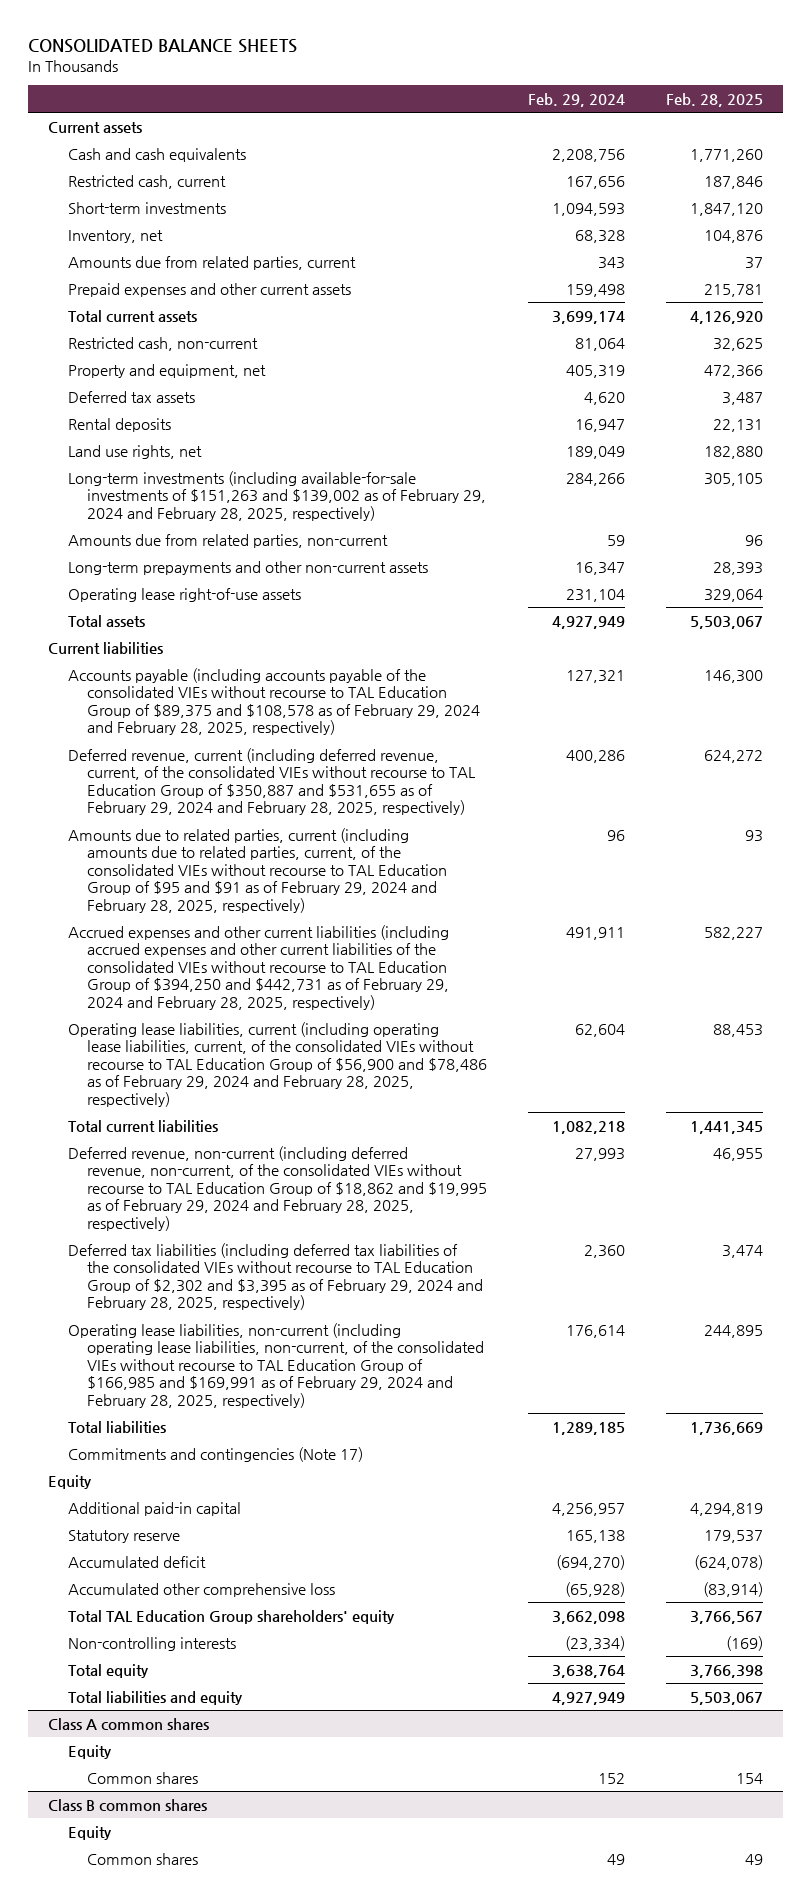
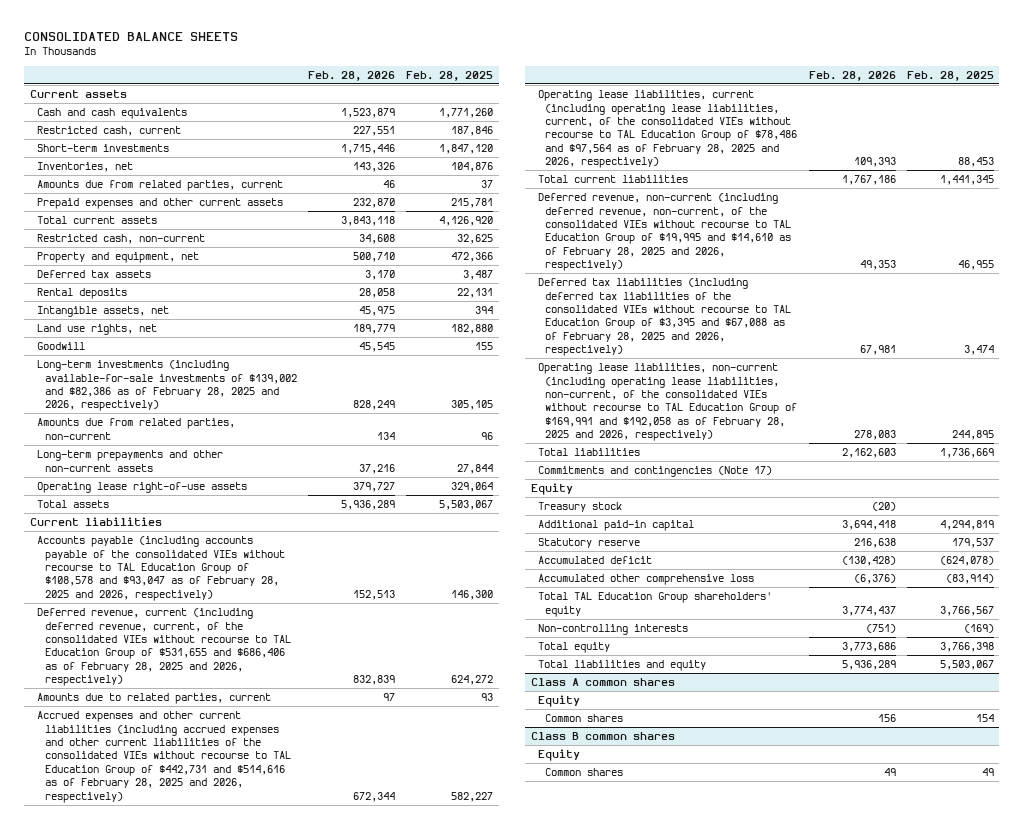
[527,92,625,107] Feb. 29, 2024 -> none
none -> [307,70,395,81] Feb. 28, 2026
[67,229,163,243] Inventory, net -> [37,162,134,173] Inventories, net
none -> [37,306,170,318] Intangible assets, net
none -> [37,342,86,351] Goodwill
[67,470,487,521] Long-term investments (including available-for-sale investments of $151,263 and $139,002 as of February 29, 2024 and February 28, 2025, respectively) -> [37,360,297,412] Long-term investments (including available-for-sale investments of $139,002 and $82,386 as of February 28, 2025 and 2026, respectively)
[712,561,763,575] 28,393 -> [457,463,494,474] 27,844
[67,667,481,736] Accounts payable (including accounts payable of the consolidated VIEs without recourse to TAL Education Group of $89,375 and $108,578 as of February 29, 2024 and February 28, 2025, respectively) -> [37,536,285,601] Accounts payable (including accounts payable of the consolidated VIEs without recourse to TAL Education Group of $108,578 and $93,047 as of February 28, 2025 and 2026, respectively)
[67,747,477,816] Deferred revenue, current (including deferred revenue, current, of the consolidated VIEs without recourse to TAL Education Group of $350,887 and $531,655 as of February 29, 2024 and February 28, 2025, respectively) -> [37,608,291,687] Deferred revenue, current (including deferred revenue, current, of the consolidated VIEs without recourse to TAL Education Group of $531,655 and $686,406 as of February 28, 2025 and 2026, respectively)
[67,827,448,913] Amounts due to related parties, current (including amounts due to related parties, current, of the consolidated VIEs without recourse to TAL Education Group of $95 and $91 as of February 29, 2024 and February 28, 2025, respectively) -> [37,693,272,705] Amounts due to related parties, current
[67,924,450,1010] Accrued expenses and other current liabilities (including accrued expenses and other current liabilities of the consolidated VIEs without recourse to TAL Education Group of $394,250 and $442,731 as of February 29, 2024 and February 28, 2025, respectively) -> [37,711,291,803] Accrued expenses and other current liabilities (including accrued expenses and other current liabilities of the consolidated VIEs without recourse to TAL Education Group of $442,731 and $514,616 as of February 28, 2025 and 2026, respectively)
[67,1021,488,1107] Operating lease liabilities, current (including operating lease liabilities, current, of the consolidated VIEs without recourse to TAL Education Group of $56,900 and $78,486 as of February 29, 2024 and February 28, 2025, respectively) -> [538,90,798,169] Operating lease liabilities, current (including operating lease liabilities, current, of the consolidated VIEs without recourse to TAL Education Group of $78,486 and $97,564 as of February 28, 2025 and 2026, respectively)
[67,1145,488,1231] Deferred revenue, non-current (including deferred revenue, non-current, of the consolidated VIEs without recourse to TAL Education Group of $18,862 and $19,995 as of February 29, 2024 and February 28, 2025, respectively) -> [538,193,792,272] Deferred revenue, non-current (including deferred revenue, non-current, of the consolidated VIEs without recourse to TAL Education Group of $19,995 and $14,610 as of February 28, 2025 and 2026, respectively)
[67,1242,484,1311] Deferred tax liabilities (including deferred tax liabilities of the consolidated VIEs without recourse to TAL Education Group of $2,302 and $3,395 as of February 29, 2024 and February 28, 2025, respectively) -> [538,278,792,357] Deferred tax liabilities (including deferred tax liabilities of the consolidated VIEs without recourse to TAL Education Group of $3,395 and $67,088 as of February 28, 2025 and 2026, respectively)
[67,1322,485,1408] Operating lease liabilities, non-current (including operating lease liabilities, non-current, of the consolidated VIEs without recourse to TAL Education Group of $166,985 and $169,991 as of February 29, 2024 and February 28, 2025, respectively) -> [538,363,798,442] Operating lease liabilities, non-current (including operating lease liabilities, non-current, of the consolidated VIEs without recourse to TAL Education Group of $169,991 and $192,058 as of February 28, 2025 and 2026, respectively)
none -> [538,502,623,513] Treasury stock

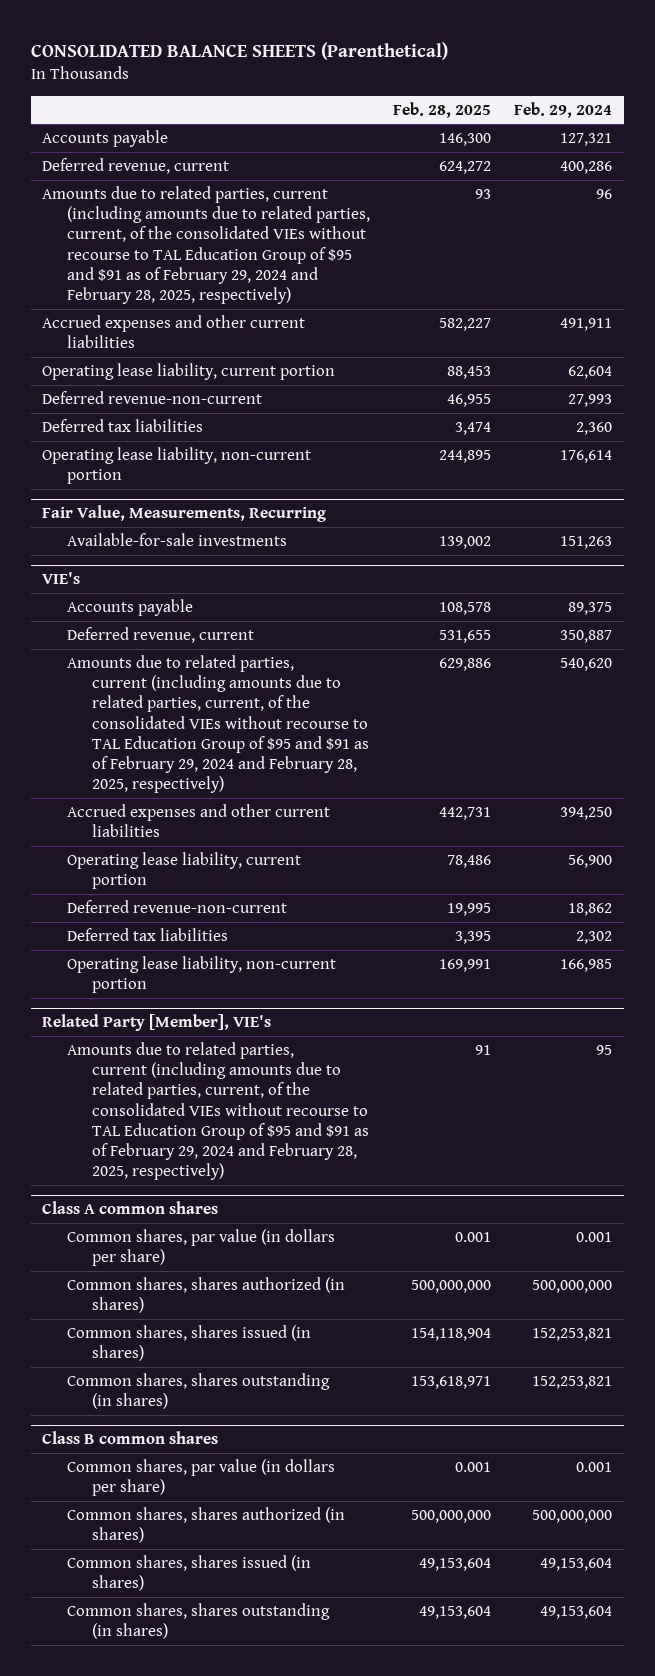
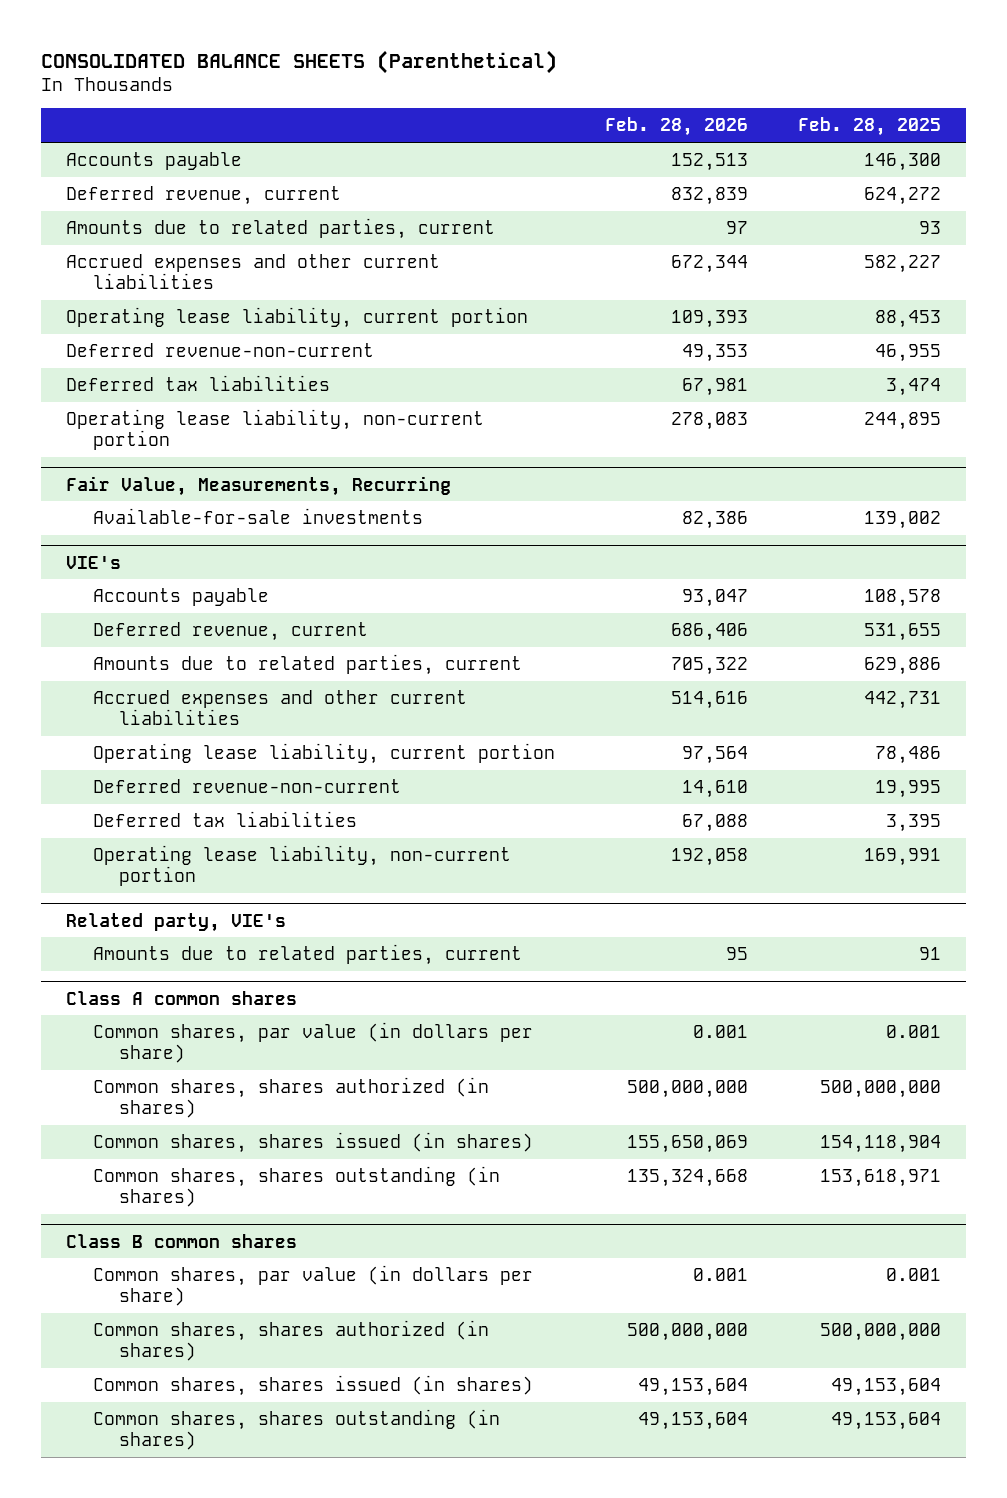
[514,101,613,118] Feb. 29, 2024 -> none
none -> [604,117,748,137] Feb. 28, 2026
[42,186,371,304] Amounts due to related parties, current (including amounts due to related parties, current, of the consolidated VIEs without recourse to TAL Education Group of $95 and $91 as of February 29, 2024 and February 28, 2025, respectively) -> [65,217,495,239] Amounts due to related parties, current
[67,655,370,794] Amounts due to related parties, current (including amounts due to related parties, current, of the consolidated VIEs without recourse to TAL Education Group of $95 and $91 as of February 29, 2024 and February 28, 2025, respectively) -> [92,653,522,675] Amounts due to related parties, current
[42,1014,272,1032] Related Party [Member], VIE's -> [65,912,286,932] Related party, VIE's
[67,1042,370,1181] Amounts due to related parties, current (including amounts due to related parties, current, of the consolidated VIEs without recourse to TAL Education Group of $95 and $91 as of February 29, 2024 and February 28, 2025, respectively) -> [92,943,522,965] Amounts due to related parties, current

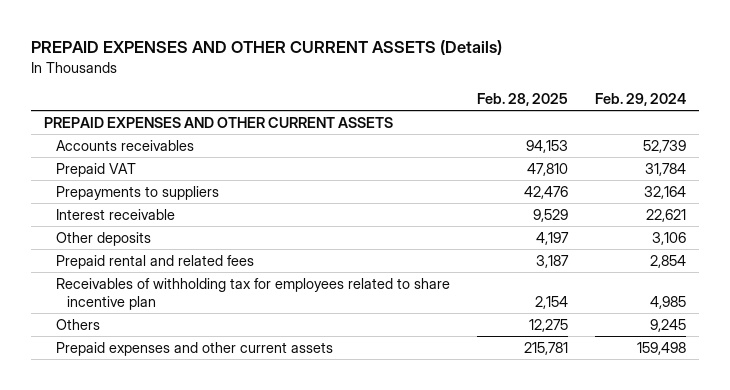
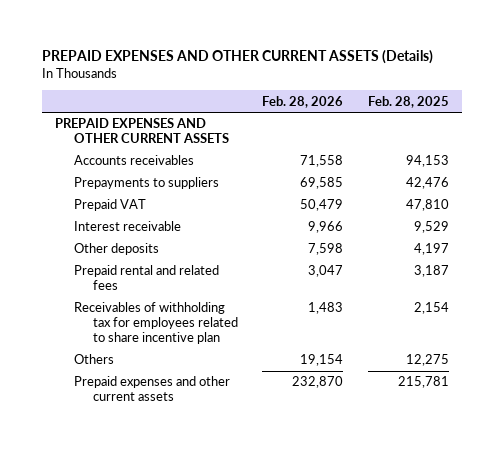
[594,92,686,106] Feb. 29, 2024 -> none
none -> [262,95,344,108] Feb. 28, 2026
[55,162,136,177] Prepaid VAT -> [73,199,146,212] Prepaid VAT

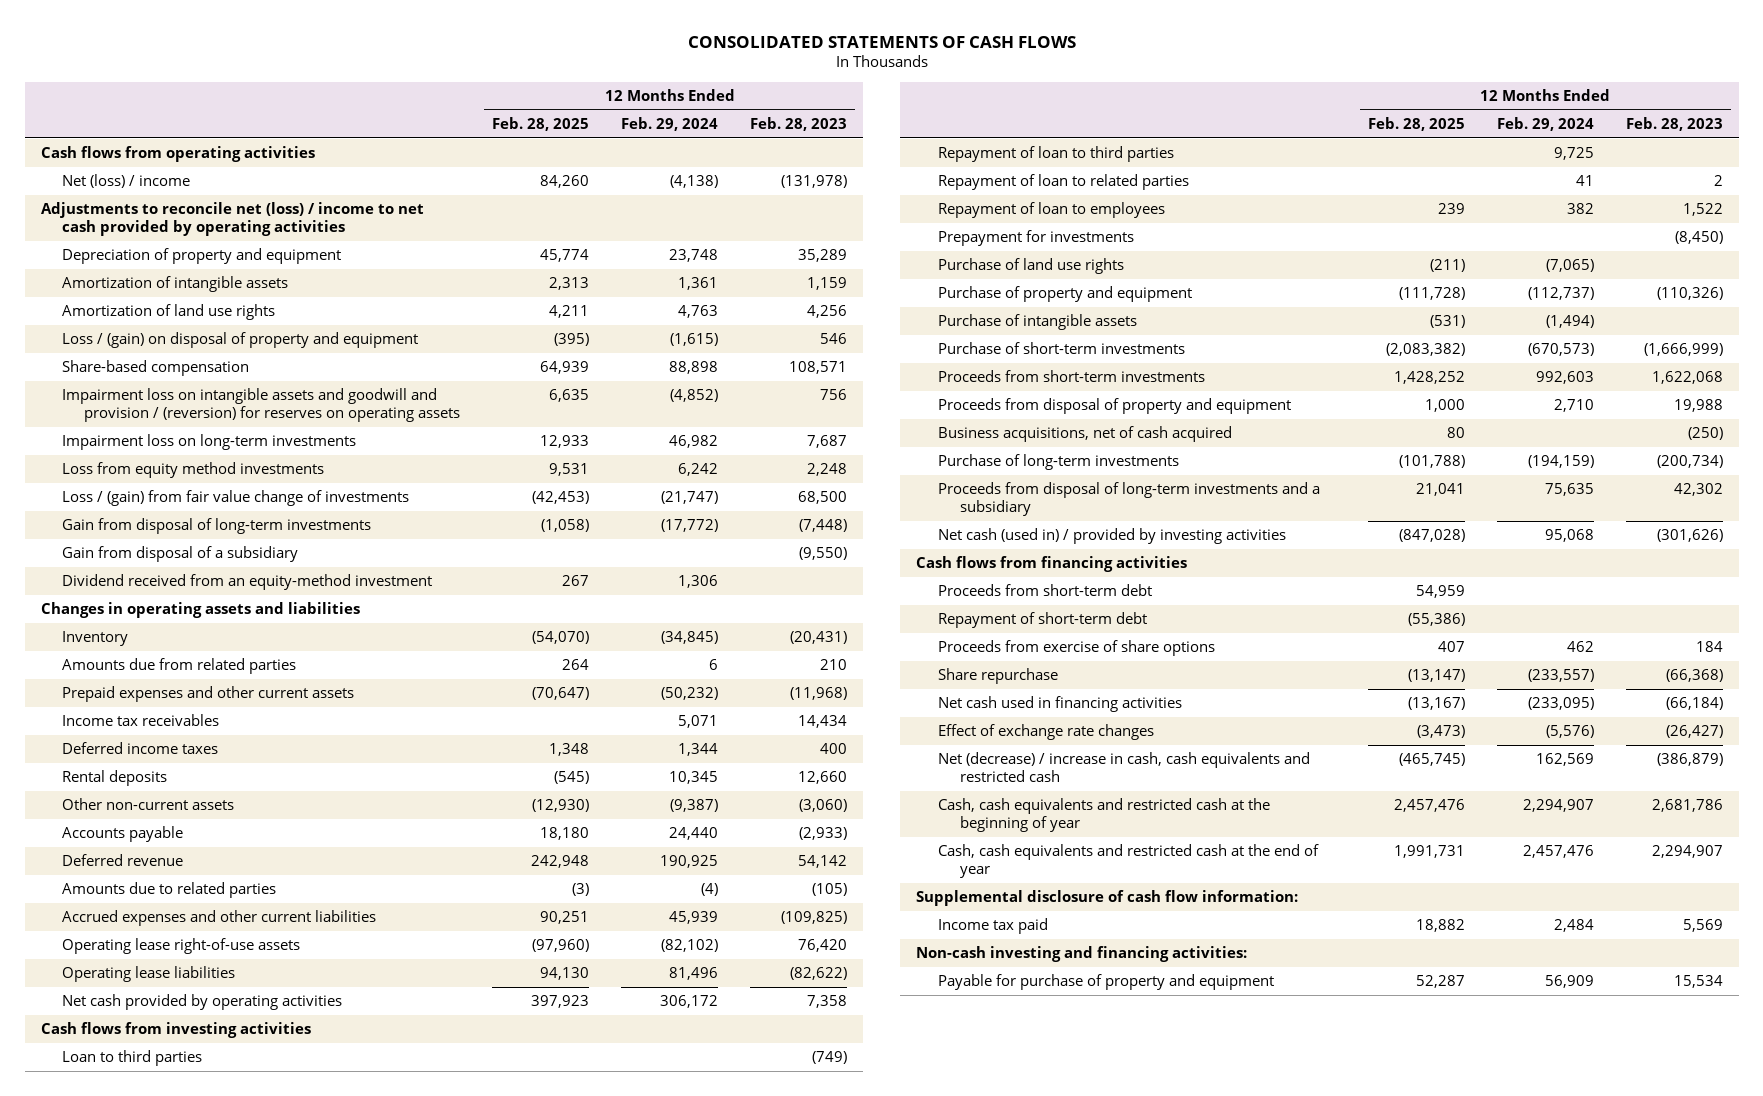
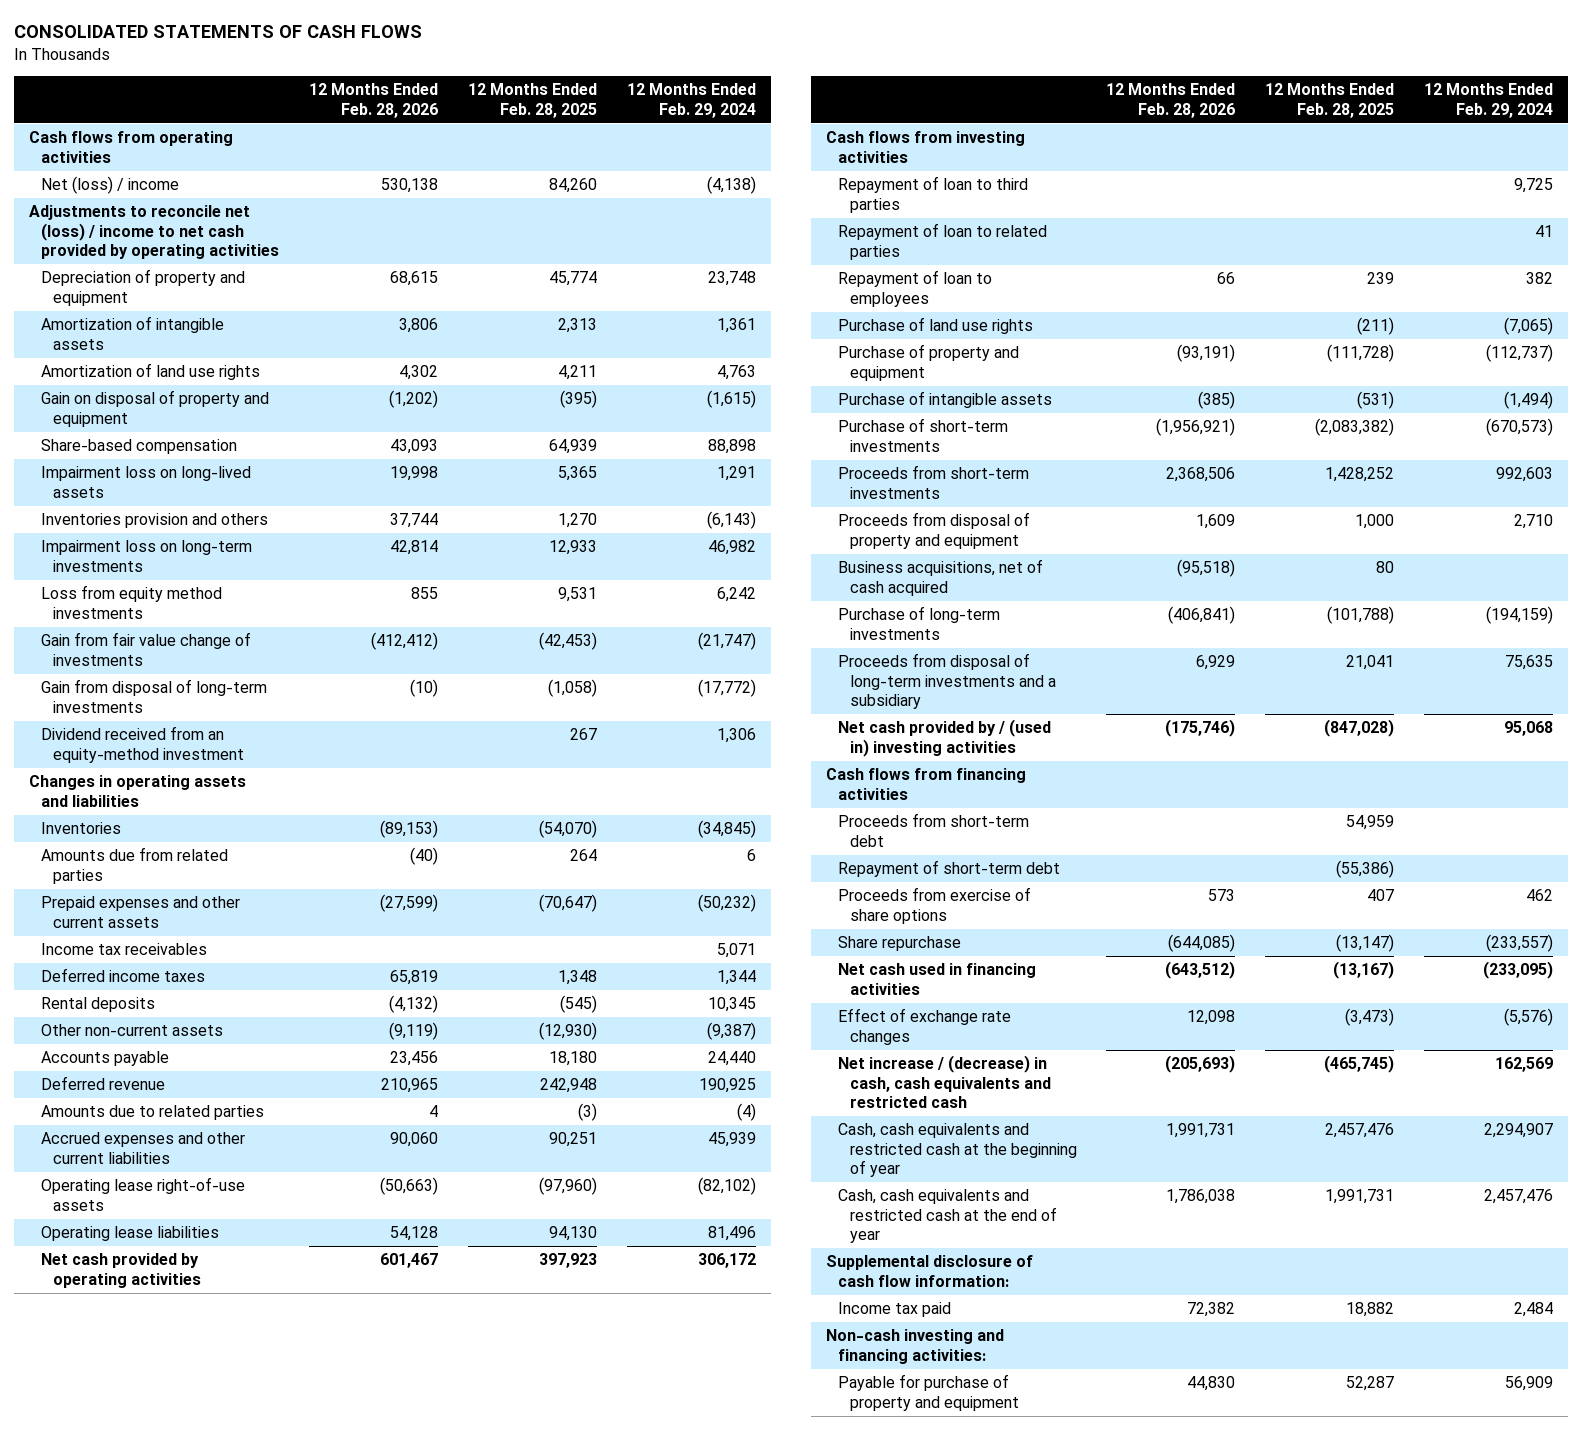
[750,117,848,132] Feb. 28, 2023 -> none
none -> [309,83,439,118] 12 Months Ended Feb. 28, 2026
[62,332,419,349] Loss / (gain) on disposal of property and equipment -> [40,390,269,427] Gain on disposal of property and equipment
[62,388,461,423] Impairment loss on intangible assets and goodwill and provision / (reversion) for reserves on operating assets -> none
none -> [40,466,251,498] Impairment loss on long-lived assets
none -> [40,513,268,529] Inventories provision and others
[62,490,410,507] Loss / (gain) from fair value change of investments -> [40,632,251,666] Gain from fair value change of investments
[62,546,299,563] Gain from disposal of a subsidiary -> none
[62,631,129,647] Inventory -> [40,822,121,835] Inventories
[62,1050,203,1067] Loan to third parties -> none
[937,230,1134,247] Prepayment for investments -> none
[937,528,1286,545] Net cash (used in) / provided by investing activities -> [837,719,1051,757] Net cash provided by / (used in) investing activities
[937,752,1310,783] Net (decrease) / increase in cash, cash equivalents and restricted cash -> [837,1055,1051,1109] Net increase / (decrease) in cash, cash equivalents and restricted cash

